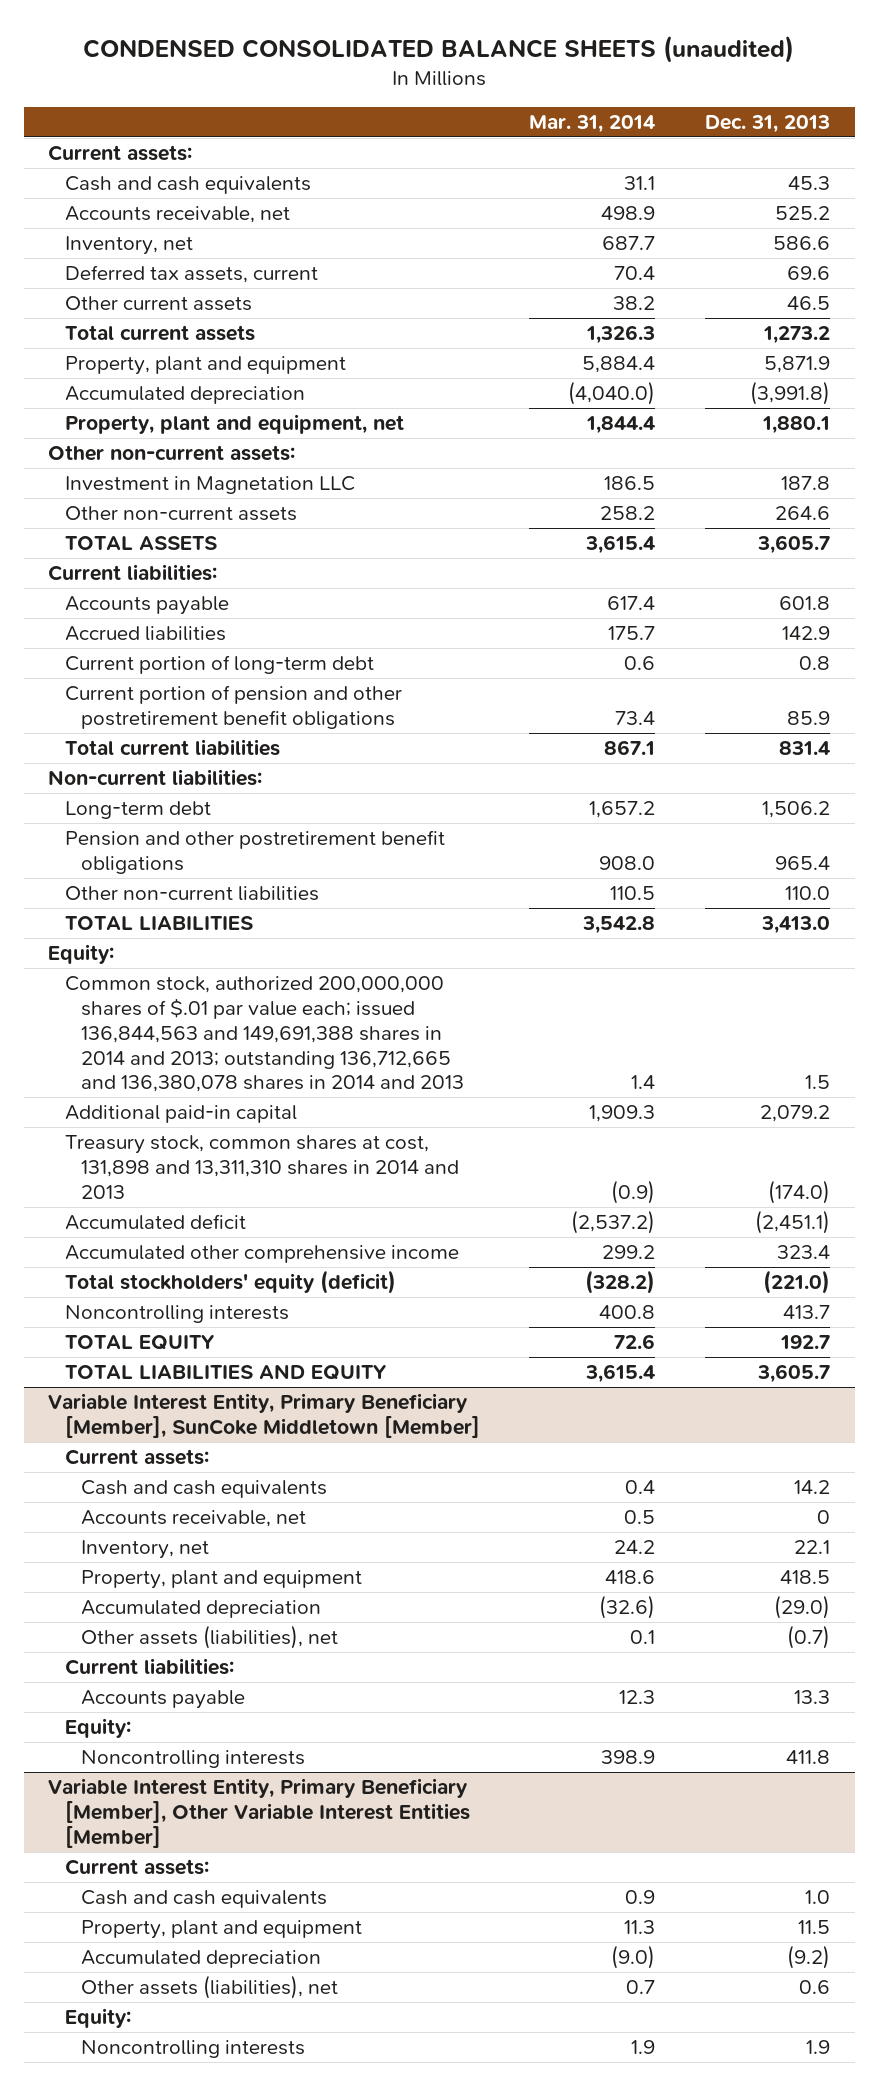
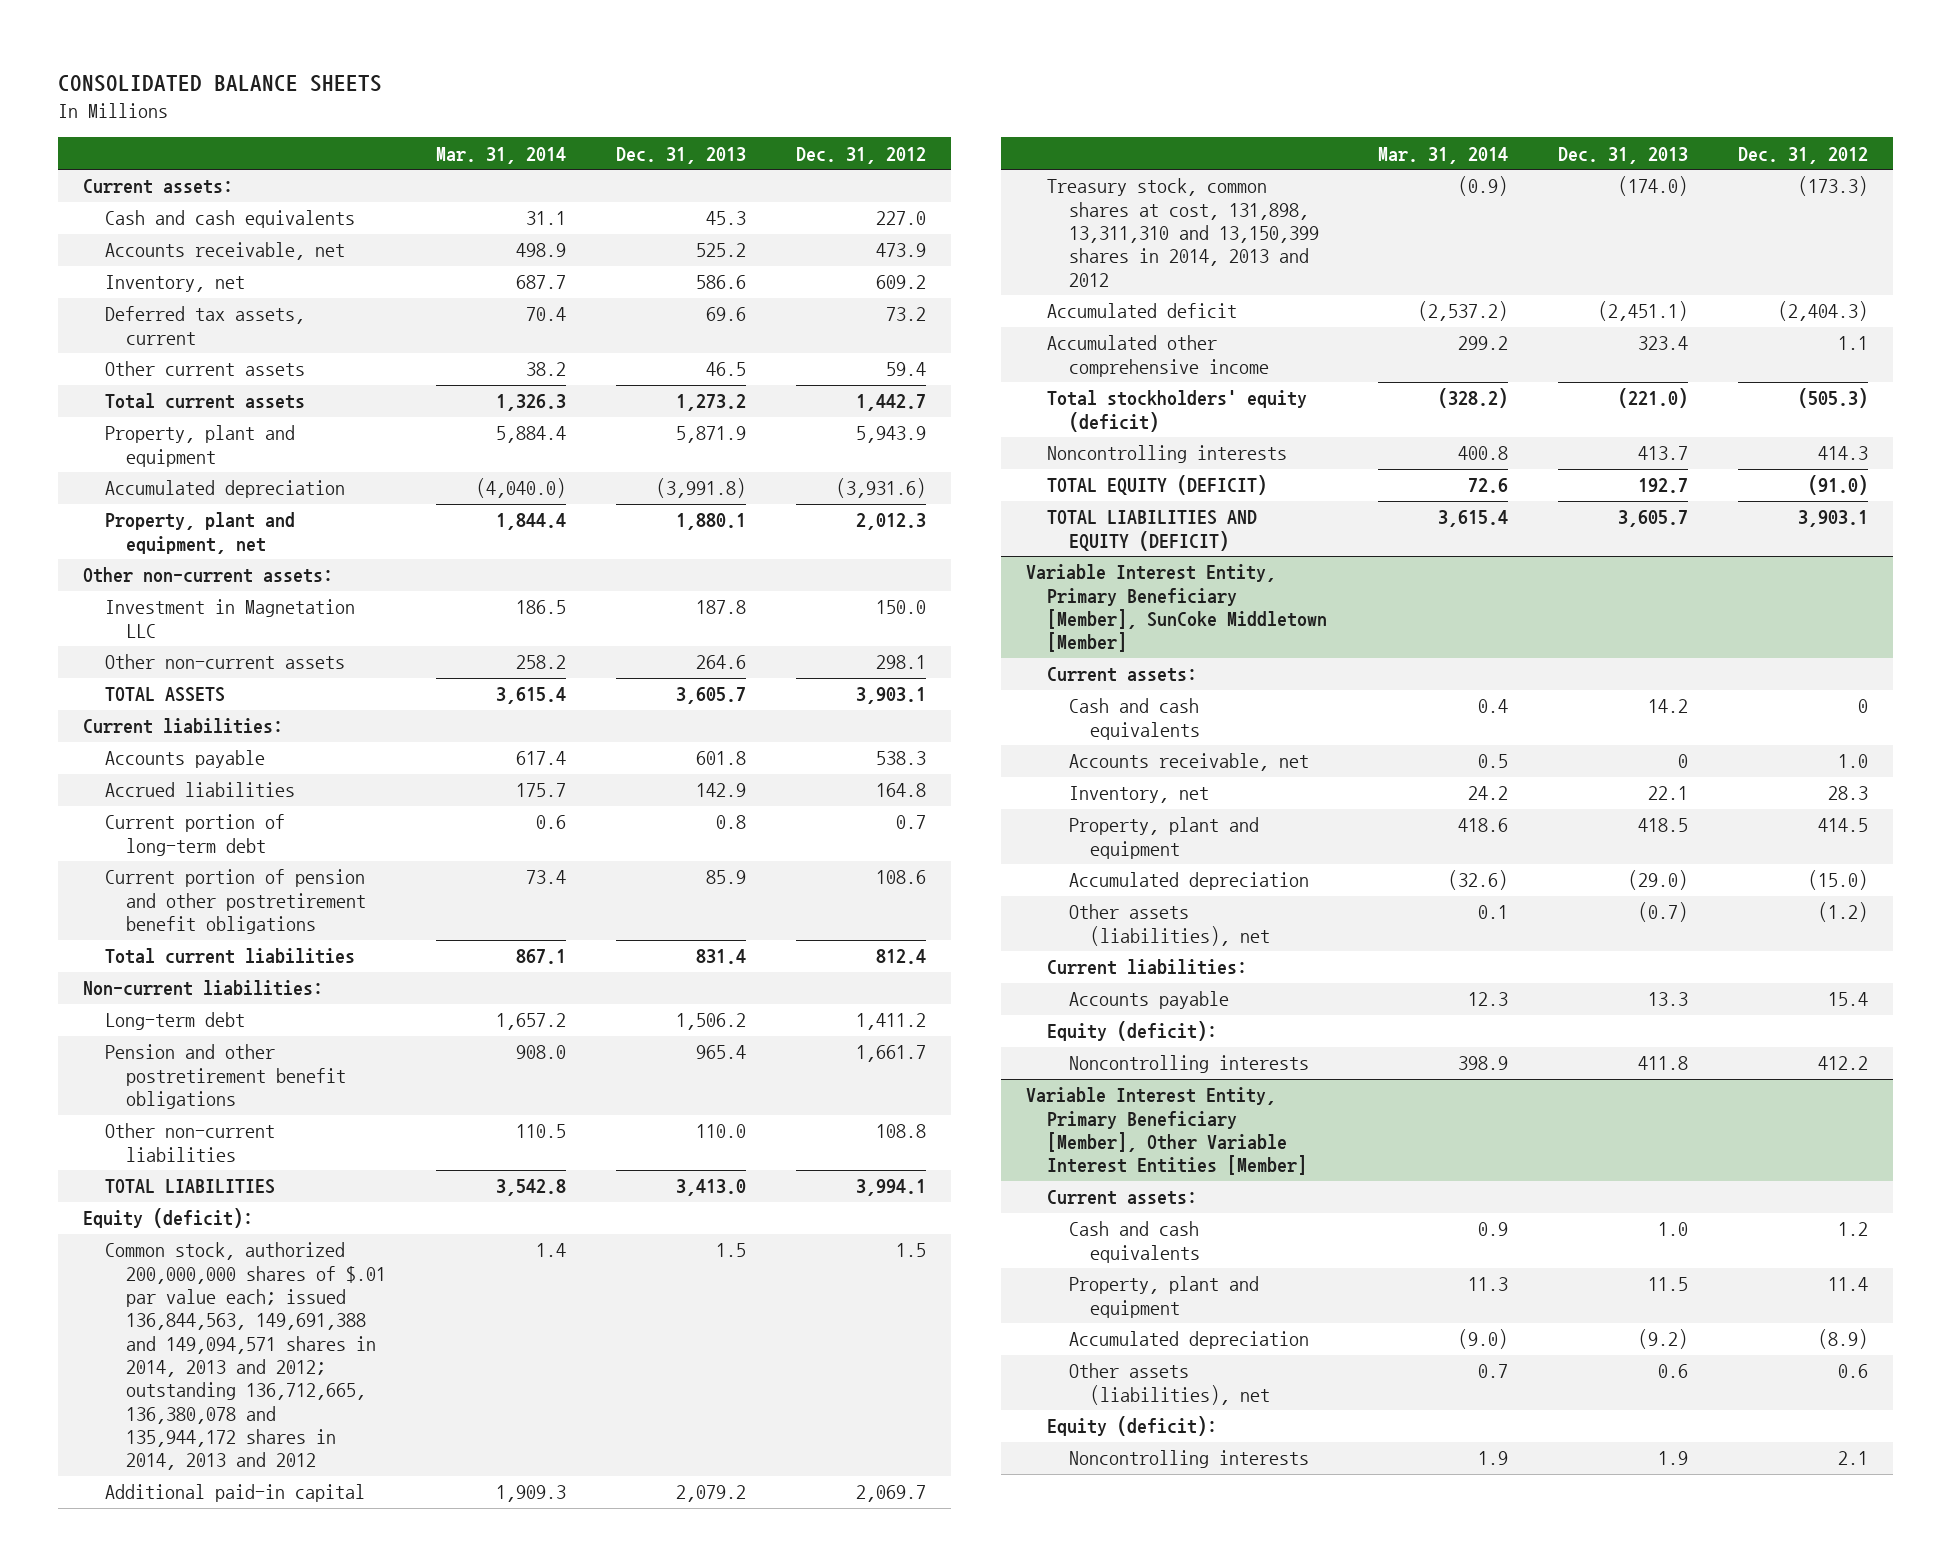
[83,34,795,63] CONDENSED CONSOLIDATED BALANCE SHEETS (unaudited) -> [58,74,383,92] CONSOLIDATED BALANCE SHEETS
none -> [795,146,926,164] Dec. 31, 2012
[48,944,115,965] Equity: -> [83,1208,254,1229] Equity (deficit):
[64,976,465,1093] Common stock, authorized 200,000,000 shares of $.01 par value each; issued 136,844,563 and 149,691,388 shares in 2014 and 2013; outstanding 136,712,665 and 136,380,078 shares in 2014 and 2013 -> [104,1242,386,1471] Common stock, authorized 200,000,000 shares of $.01 par value each; issued 136,844,563, 149,691,388 and 149,094,571 shares in 2014, 2013 and 2012; outstanding 136,712,665, 136,380,078 and 135,944,172 shares in 2014, 2013 and 2012
[64,1135,460,1199] Treasury stock, common shares at cost, 131,898 and 13,311,310 shares in 2014 and 2013 -> [1047,178,1319,287] Treasury stock, common shares at cost, 131,898, 13,311,310 and 13,150,399 shares in 2014, 2013 and 2012
[64,1335,215,1351] TOTAL EQUITY -> [1047,475,1268,496] TOTAL EQUITY (DEFICIT)
[64,1364,387,1381] TOTAL LIABILITIES AND EQUITY -> [1047,510,1258,551] TOTAL LIABILITIES AND EQUITY (DEFICIT)
[64,1718,131,1739] Equity: -> [1047,1021,1218,1042] Equity (deficit):
[64,2008,131,2029] Equity: -> [1047,1416,1218,1437] Equity (deficit):

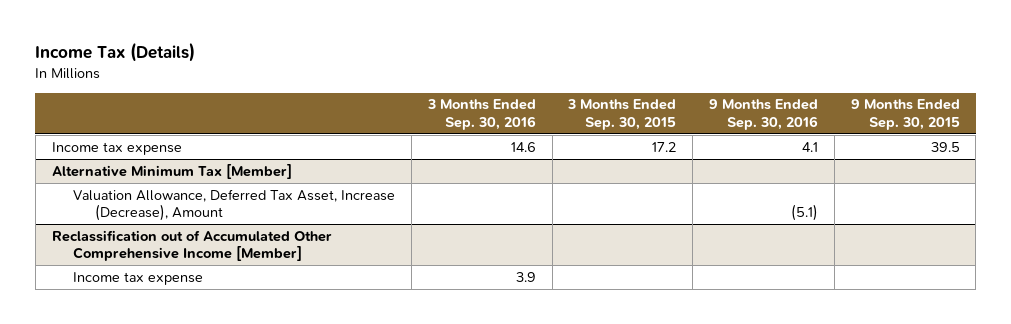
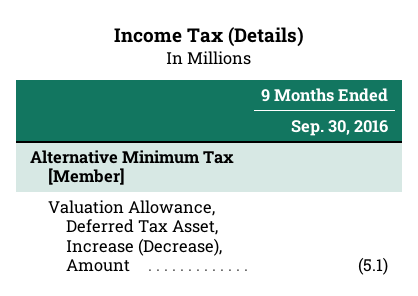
[426,99,536,131] 3 Months Ended Sep. 30, 2016 -> none
[567,99,677,131] 3 Months Ended Sep. 30, 2015 -> none
[850,99,960,131] 9 Months Ended Sep. 30, 2015 -> none
[51,141,182,155] Income tax expense -> none
[51,229,332,262] Reclassification out of Accumulated Other Comprehensive Income [Member] -> none
[73,271,204,285] Income tax expense -> none

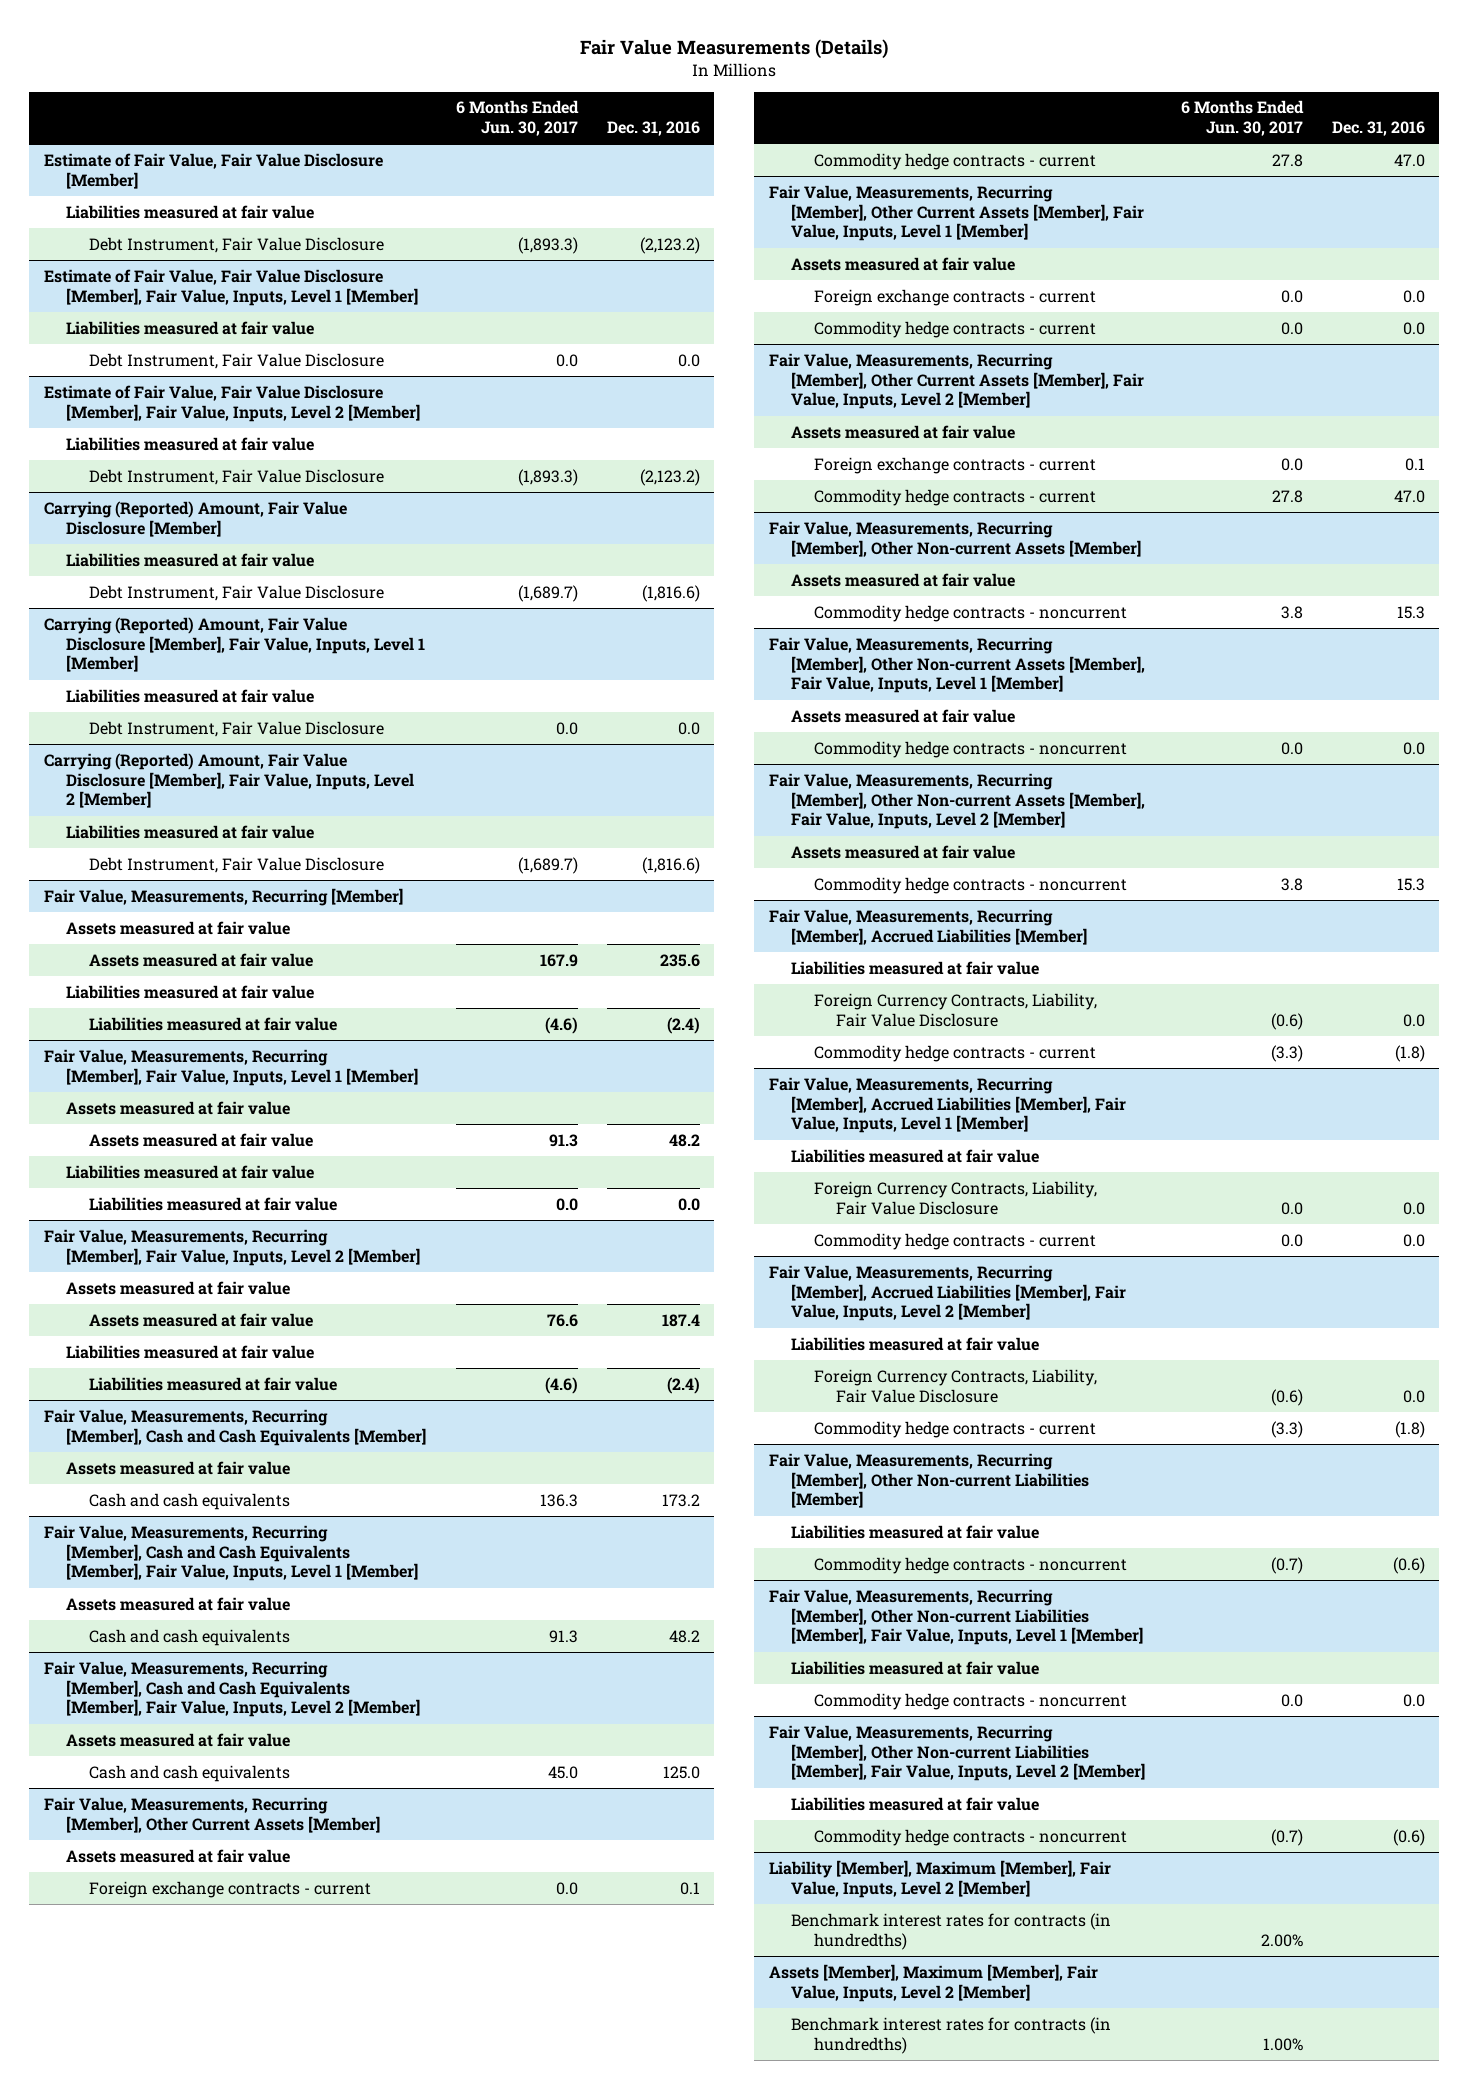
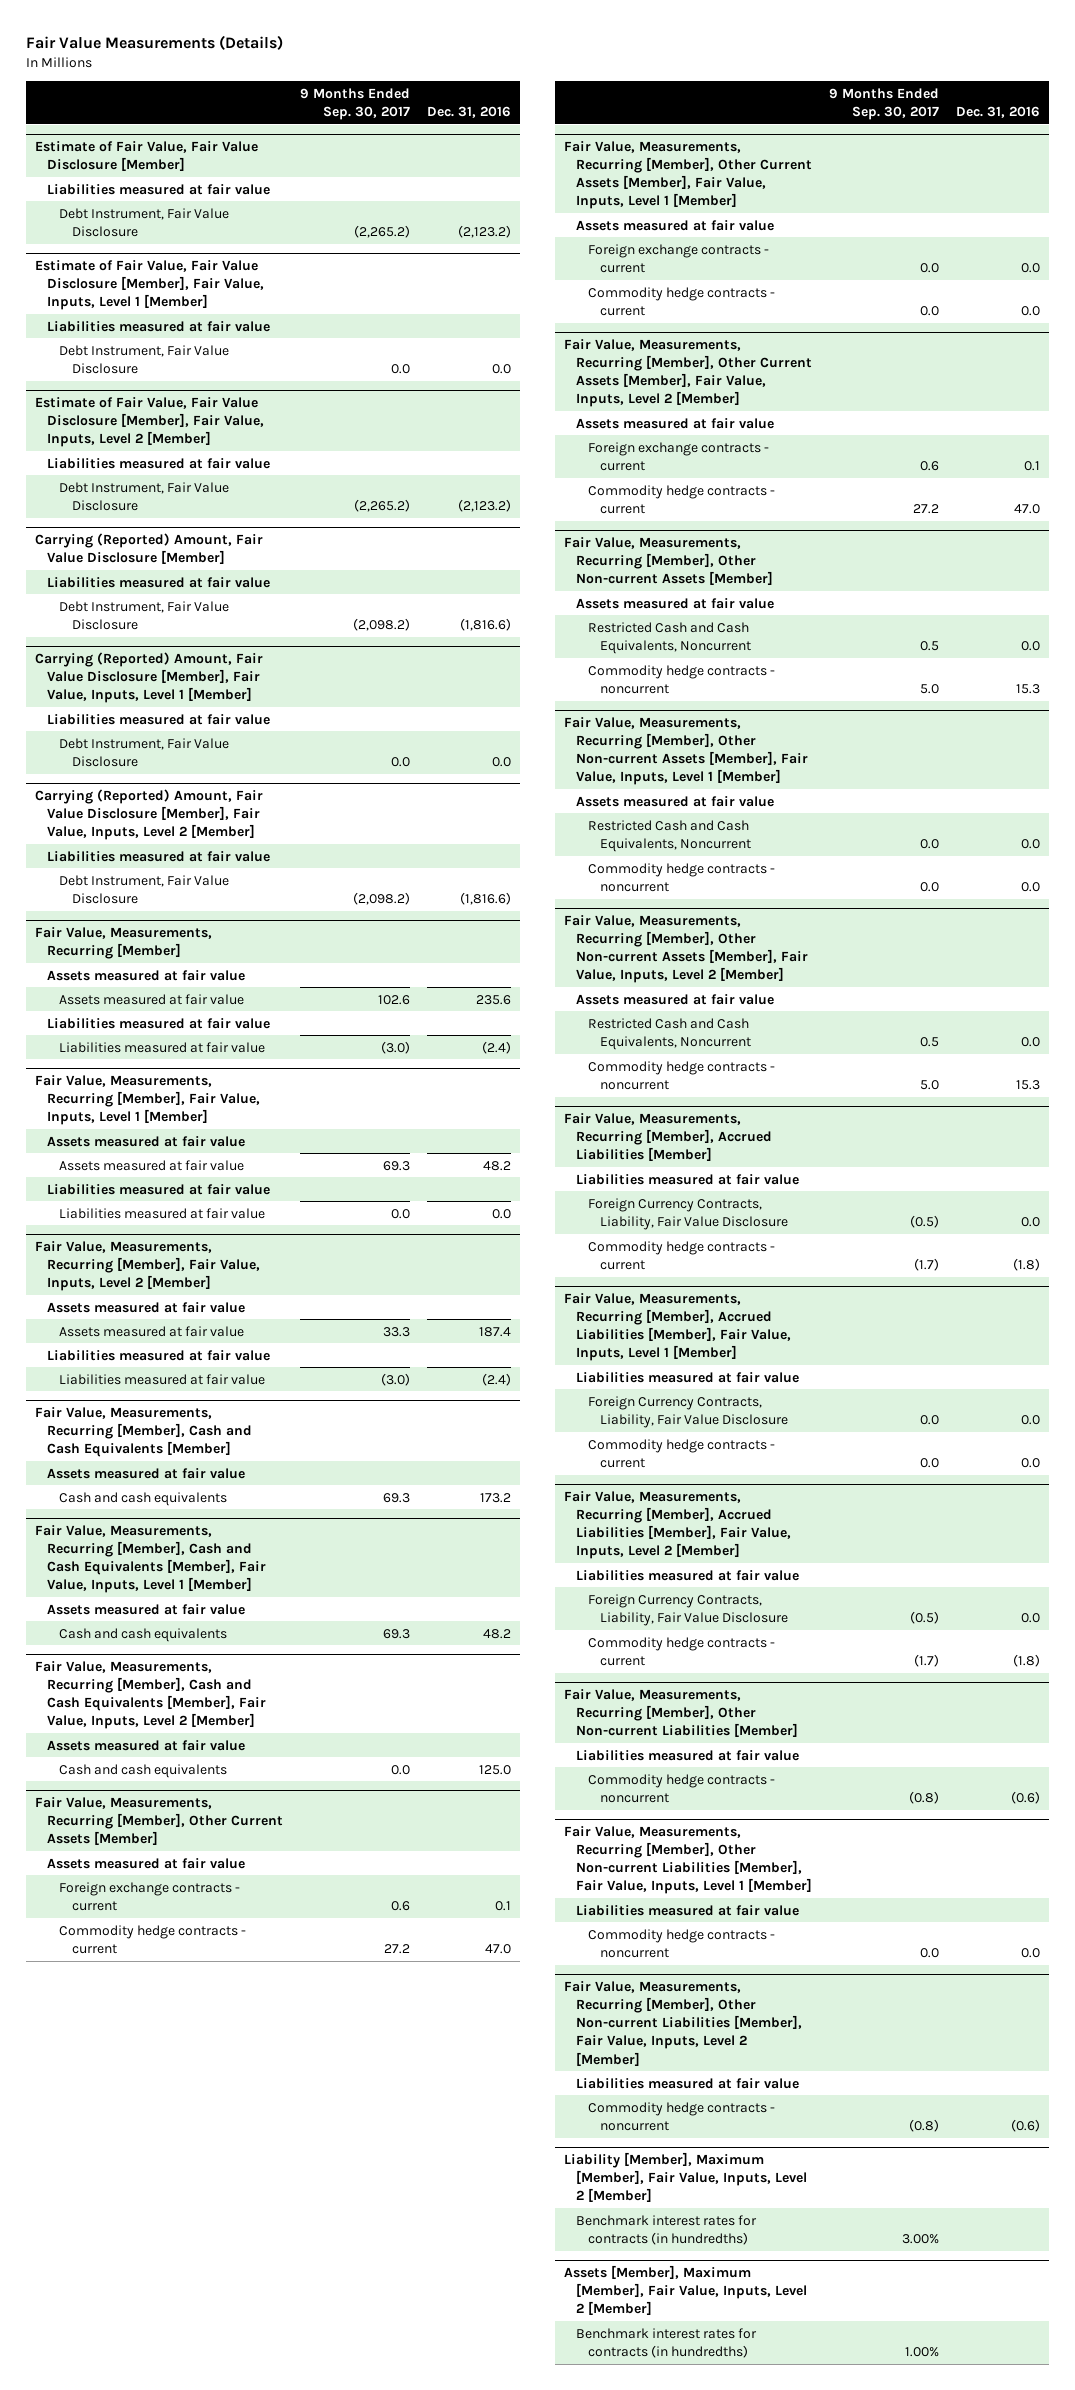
[455,100,579,137] 6 Months Ended Jun. 30, 2017 -> none
none -> [300,87,411,120] 9 Months Ended Sep. 30, 2017
none -> [588,621,752,654] Restricted Cash and Cash Equivalents, Noncurrent
none -> [588,819,752,852] Restricted Cash and Cash Equivalents, Noncurrent
none -> [588,1017,752,1050] Restricted Cash and Cash Equivalents, Noncurrent

